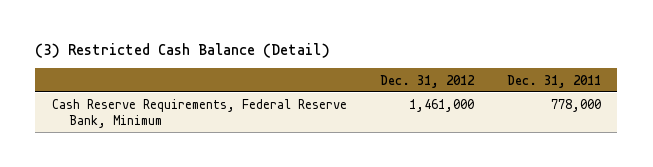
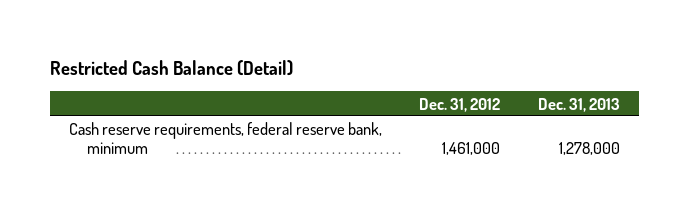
[35,43,331,59] (3) Restricted Cash Balance (Detail) -> [49,60,293,77] Restricted Cash Balance (Detail)
[506,74,601,88] Dec. 31, 2011 -> none
none -> [538,97,621,112] Dec. 31, 2013
[51,99,347,128] Cash Reserve Requirements, Federal Reserve Bank, Minimum -> [68,122,382,154] Cash reserve requirements, federal reserve bank, minimum

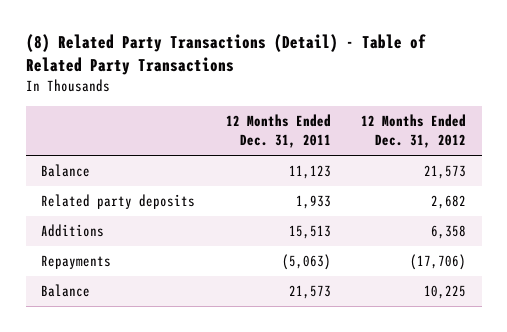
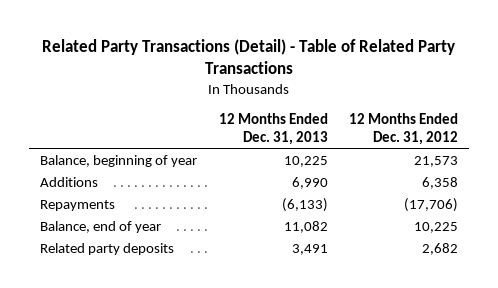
[25,34,426,76] (8) Related Party Transactions (Detail) - Table of Related Party Transactions -> [42,38,456,75] Related Party Transactions (Detail) - Table of Related Party Transactions
[225,114,331,149] 12 Months Ended Dec. 31, 2011 -> none
none -> [218,113,328,146] 12 Months Ended Dec. 31, 2013
[40,164,90,178] Balance -> [40,154,198,167] Balance, beginning of year
[40,284,90,298] Balance -> [40,220,162,233] Balance, end of year
[40,194,195,210] Related party deposits -> [40,242,175,255] Related party deposits

